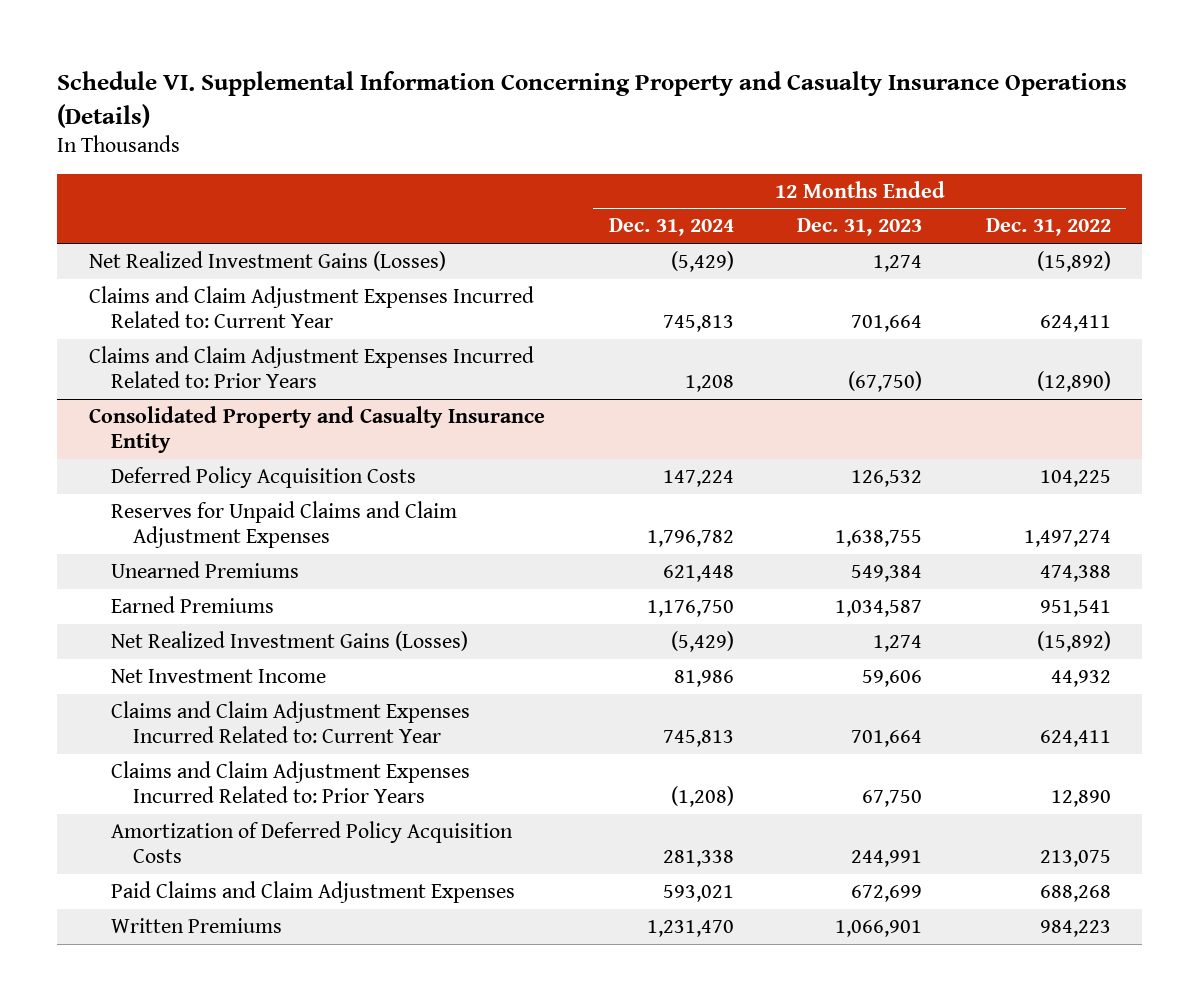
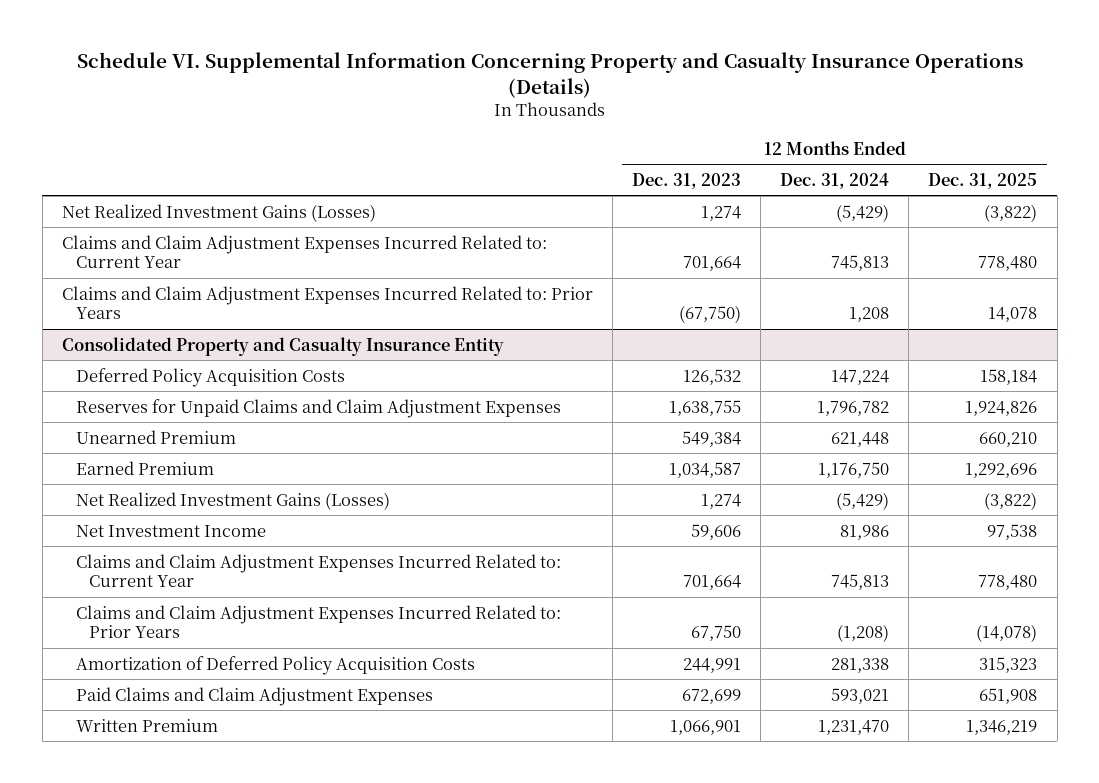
[985,218,1111,237] Dec. 31, 2022 -> none
none -> [928,172,1038,189] Dec. 31, 2025
[110,560,299,578] Unearned Premiums -> [75,429,236,444] Unearned Premium
[110,595,274,613] Earned Premiums -> [75,460,214,475] Earned Premium
[110,917,282,933] Written Premiums -> [75,718,218,732] Written Premium

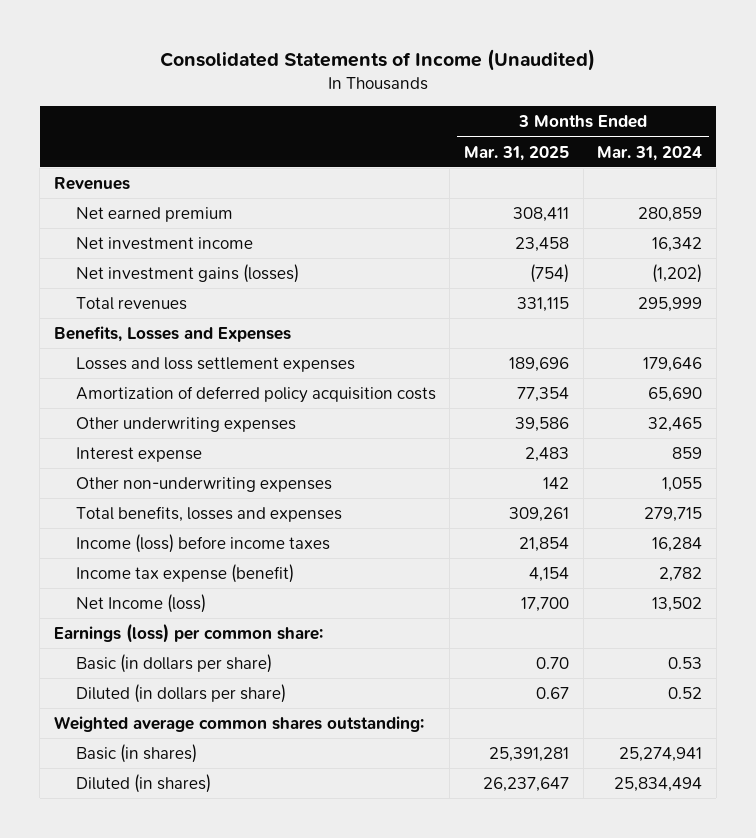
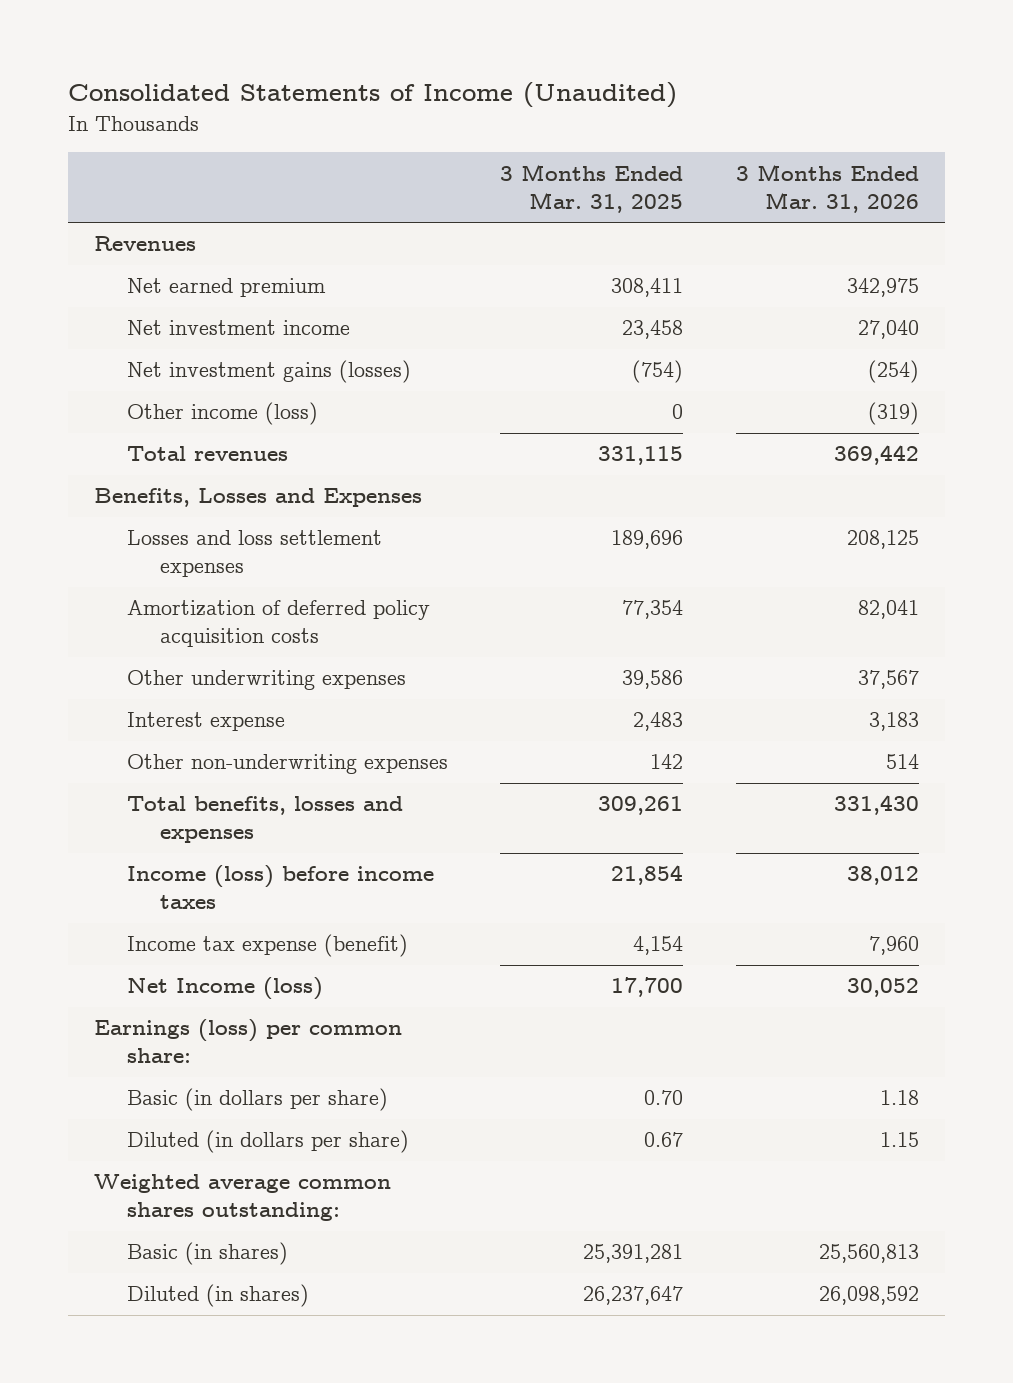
[597,145,703,161] Mar. 31, 2024 -> none
none -> [735,163,919,213] 3 Months Ended Mar. 31, 2026
none -> [126,402,318,426] Other income (loss)

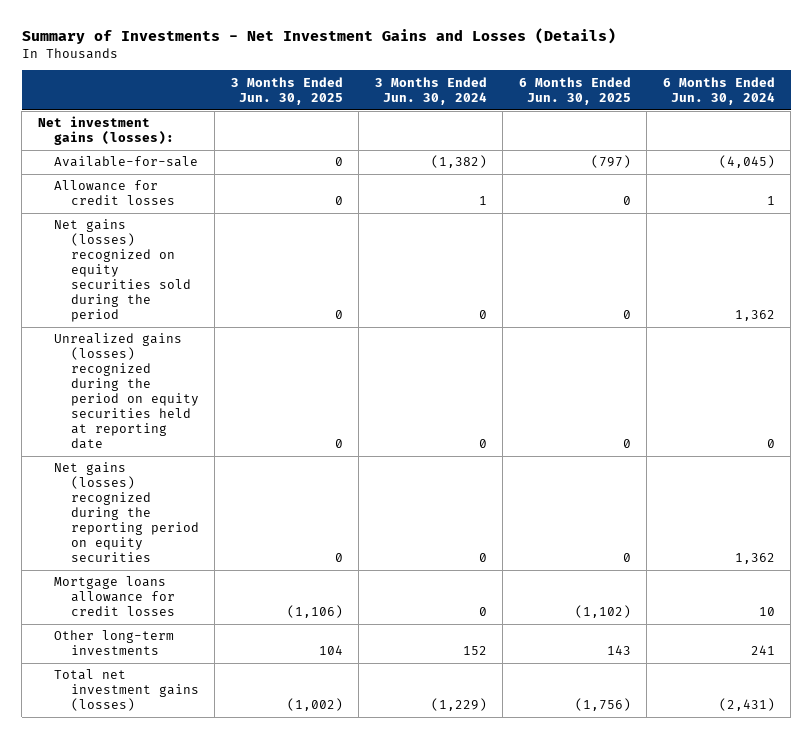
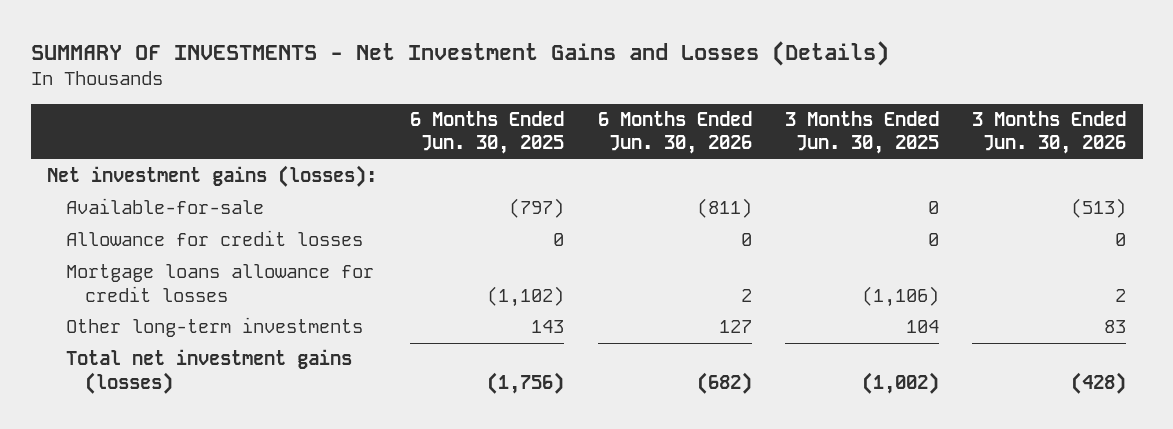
[21,28,616,45] Summary of Investments - Net Investment Gains and Losses (Details) -> [30,40,889,66] SUMMARY OF INVESTMENTS - Net Investment Gains and Losses (Details)
[374,76,487,105] 3 Months Ended Jun. 30, 2024 -> none
[662,76,775,105] 6 Months Ended Jun. 30, 2024 -> none
none -> [597,111,752,155] 6 Months Ended Jun. 30, 2026
none -> [972,111,1127,155] 3 Months Ended Jun. 30, 2026
[54,219,192,322] Net gains (losses) recognized on equity securities sold during the period -> none
[54,333,200,449] Unrealized gains (losses) recognized during the period on equity securities held at reporting date -> none
[54,462,200,562] Net gains (losses) recognized during the reporting period on equity securities -> none

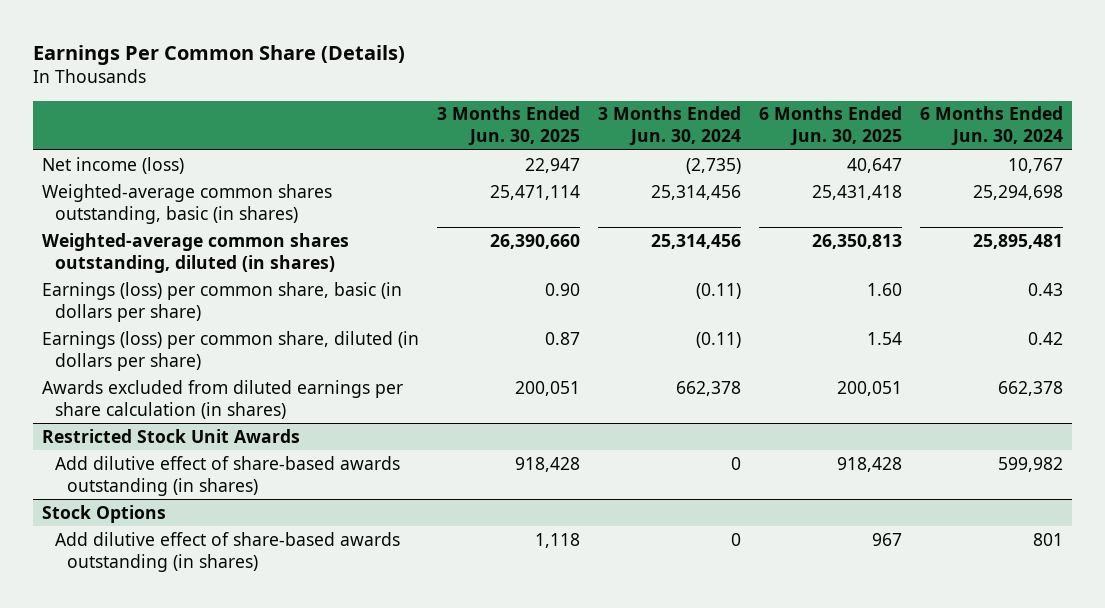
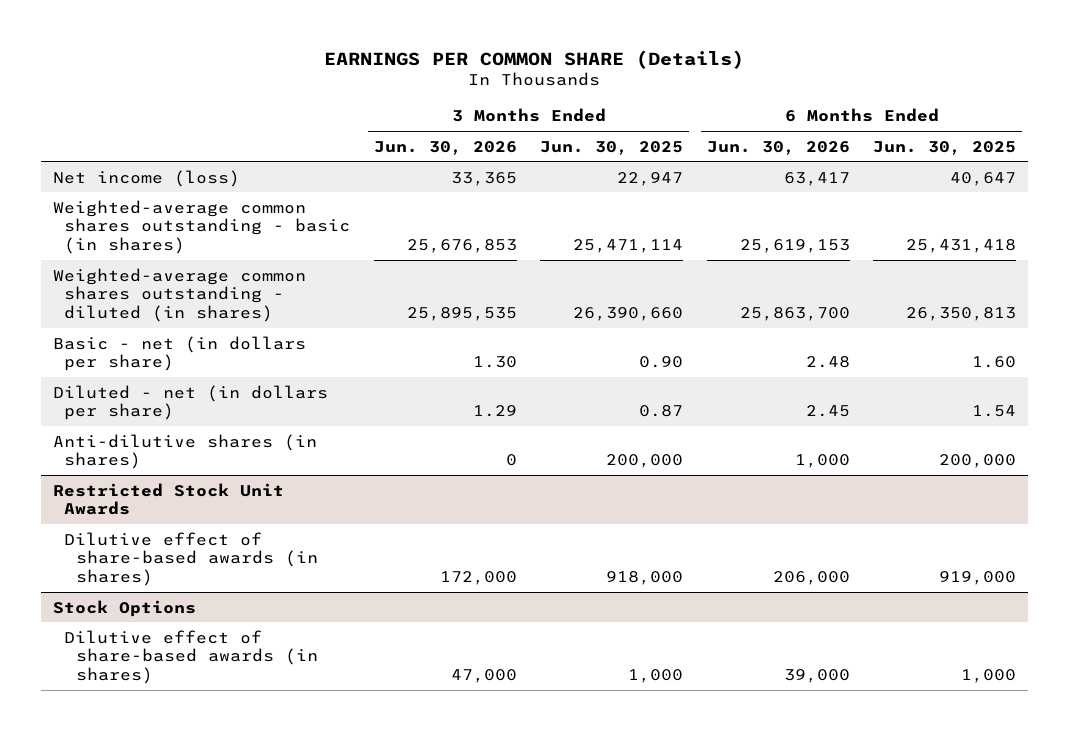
[33,45,406,66] Earnings Per Common Share (Details) -> [324,49,745,69] EARNINGS PER COMMON SHARE (Details)
[597,106,741,147] 3 Months Ended Jun. 30, 2024 -> none
[919,106,1063,147] 6 Months Ended Jun. 30, 2024 -> none
none -> [373,140,517,155] Jun. 30, 2026
none -> [706,140,850,155] Jun. 30, 2026
[42,379,404,419] Awards excluded from diluted earnings per share calculation (in shares) -> none
[42,183,333,224] Weighted-average common shares outstanding, basic (in shares) -> [52,199,351,255] Weighted-average common shares outstanding - basic (in shares)
[42,232,350,273] Weighted-average common shares outstanding, diluted (in shares) -> [52,267,306,323] Weighted-average common shares outstanding - diluted (in shares)
[42,281,403,322] Earnings (loss) per common share, basic (in dollars per share) -> [52,335,306,372] Basic - net (in dollars per share)
[42,330,420,371] Earnings (loss) per common share, diluted (in dollars per share) -> [52,384,328,421] Diluted - net (in dollars per share)
none -> [52,433,317,470] Anti-dilutive shares (in shares)
[54,455,400,496] Add dilutive effect of share-based awards outstanding (in shares) -> [64,531,318,587] Dilutive effect of share-based awards (in shares)
[515,456,581,472] 918,428 -> [606,571,684,586] 918,000
[836,456,902,472] 918,428 -> [939,571,1017,586] 919,000
[54,531,400,572] Add dilutive effect of share-based awards outstanding (in shares) -> [64,629,318,685] Dilutive effect of share-based awards (in shares)
[535,532,581,548] 1,118 -> [628,669,684,684] 1,000
[871,532,902,546] 967 -> [961,669,1017,684] 1,000

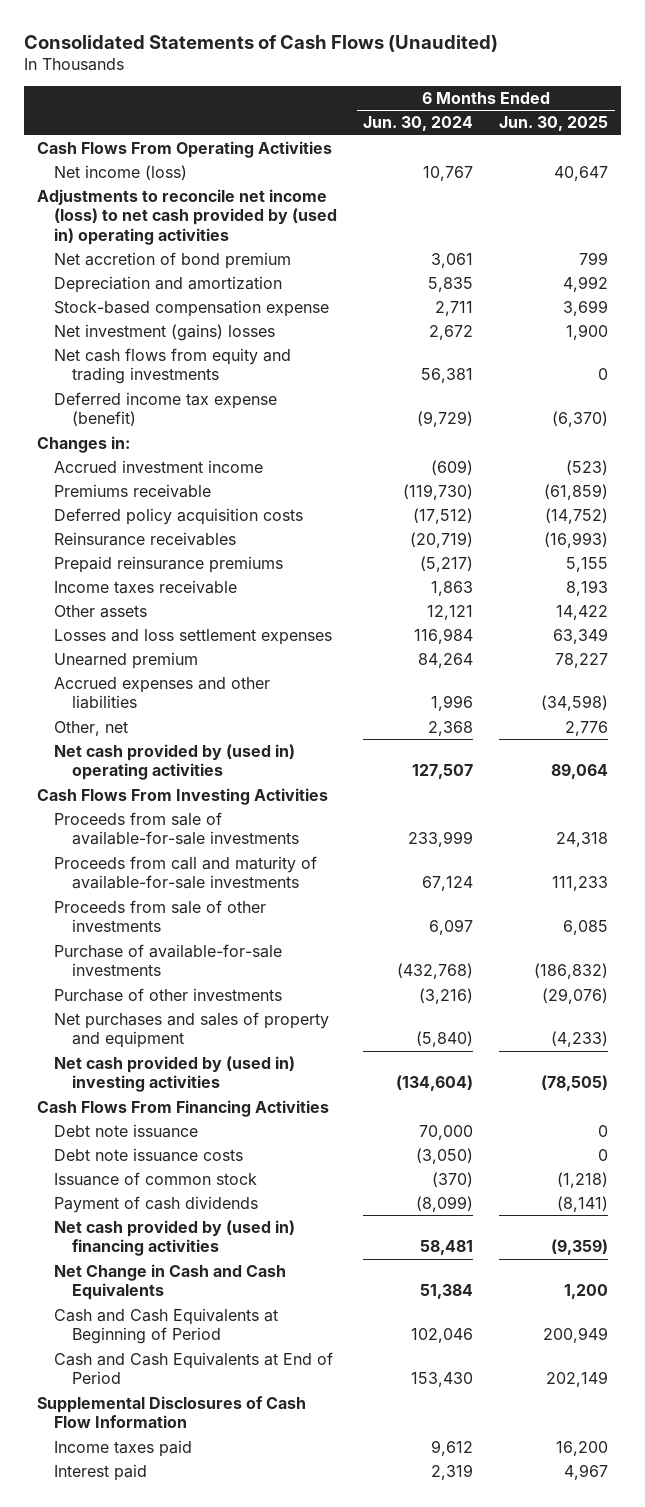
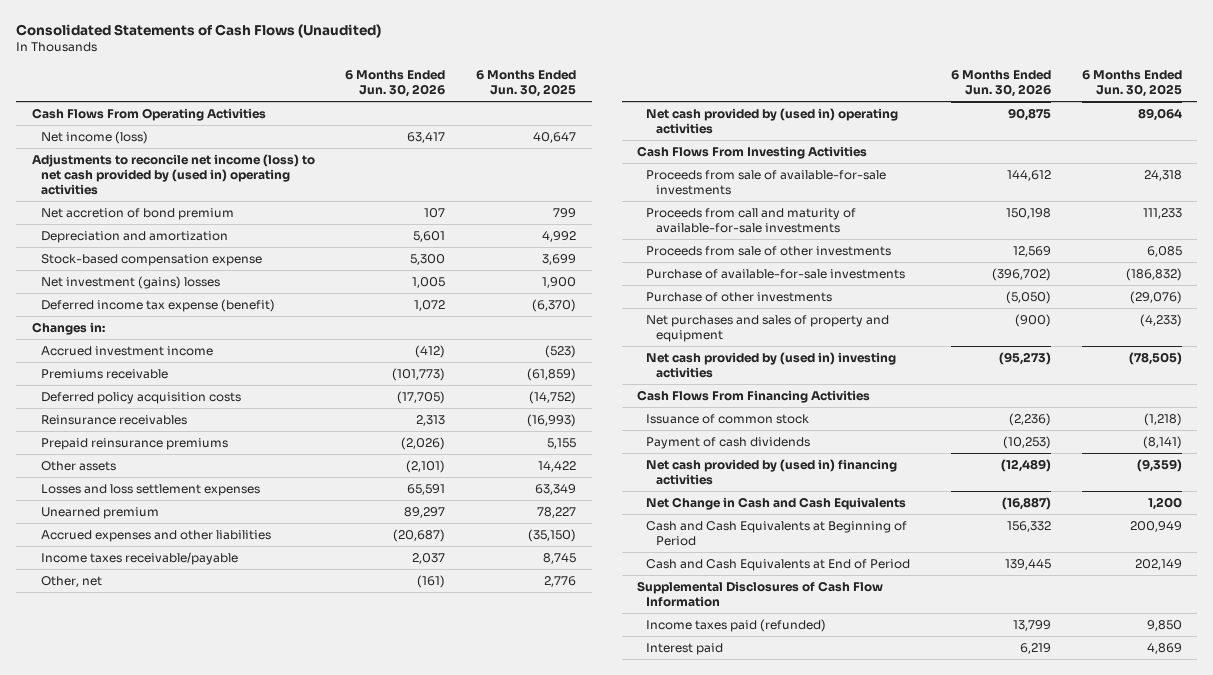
[363,116,474,132] Jun. 30, 2024 -> none
none -> [345,69,446,97] 6 Months Ended Jun. 30, 2026
[54,347,292,385] Net cash flows from equity and trading investments -> none
[54,579,238,594] Income taxes receivable -> none
[541,695,609,712] (34,598) -> [528,529,577,543] (35,150)
none -> [40,552,238,566] Income taxes receivable/payable
[54,1123,199,1138] Debt note issuance -> none
[54,1147,244,1162] Debt note issuance costs -> none
[54,1439,193,1457] Income taxes paid -> [646,619,827,633] Income taxes paid (refunded)
[556,1440,609,1456] 16,200 -> [1146,620,1182,632] 9,850
[564,1463,609,1480] 4,967 -> [1146,643,1182,655] 4,869

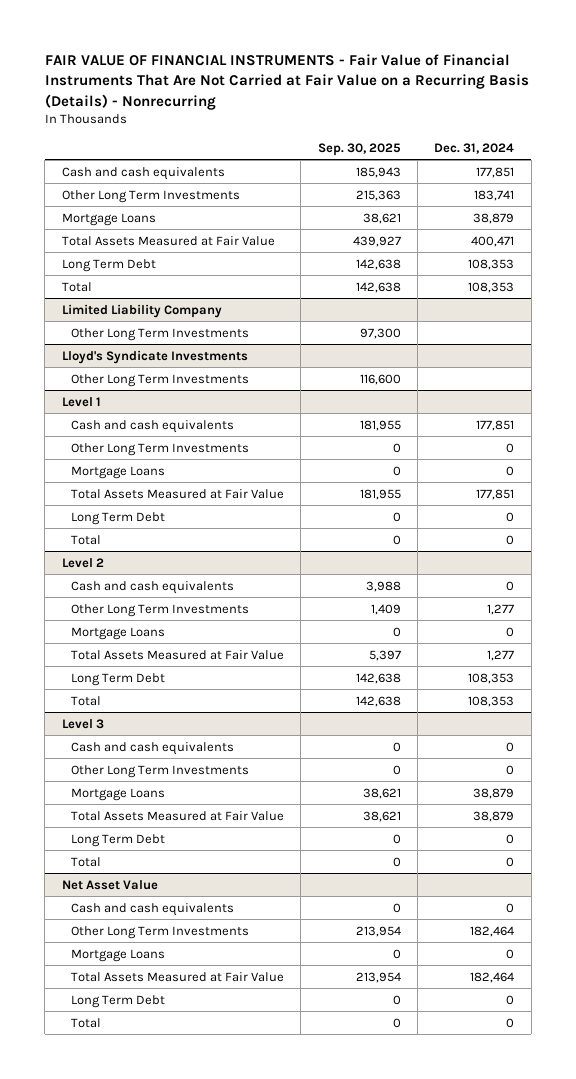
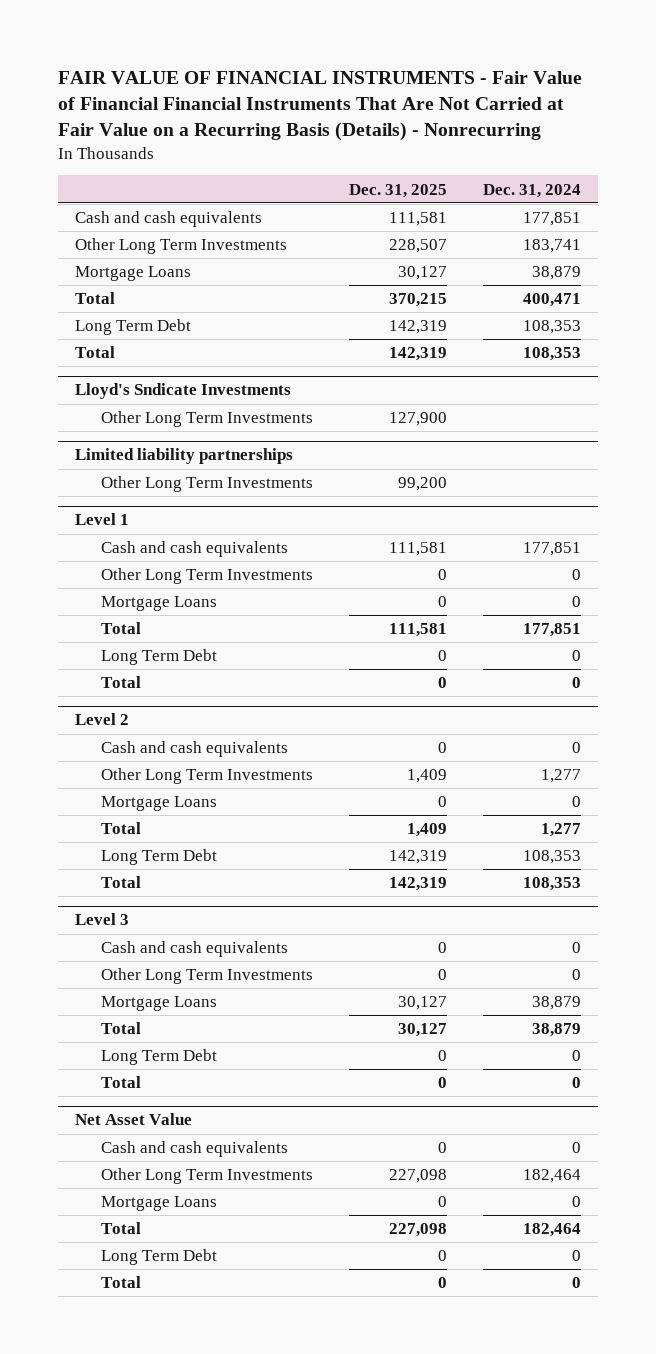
[44,54,529,110] FAIR VALUE OF FINANCIAL INSTRUMENTS - Fair Value of Financial Instruments That Are Not Carried at Fair Value on a Recurring Basis (Details) - Nonrecurring -> [57,70,582,141] FAIR VALUE OF FINANCIAL INSTRUMENTS - Fair Value of Financial Financial Instruments That Are Not Carried at Fair Value on a Recurring Basis (Details) - Nonrecurring
[317,143,401,157] Sep. 30, 2025 -> none
none -> [349,183,448,198] Dec. 31, 2025
[61,235,275,246] Total Assets Measured at Fair Value -> [75,292,116,305] Total
[61,303,222,318] Limited Liability Company -> [75,383,292,400] Lloyd's Sndicate Investments
[61,349,248,364] Lloyd's Syndicate Investments -> [75,448,294,465] Limited liability partnerships
[70,488,284,499] Total Assets Measured at Fair Value -> [101,622,142,635] Total
[70,649,284,660] Total Assets Measured at Fair Value -> [101,822,142,835] Total
[70,810,284,821] Total Assets Measured at Fair Value -> [101,1022,142,1035] Total
[70,971,284,982] Total Assets Measured at Fair Value -> [101,1222,142,1235] Total

